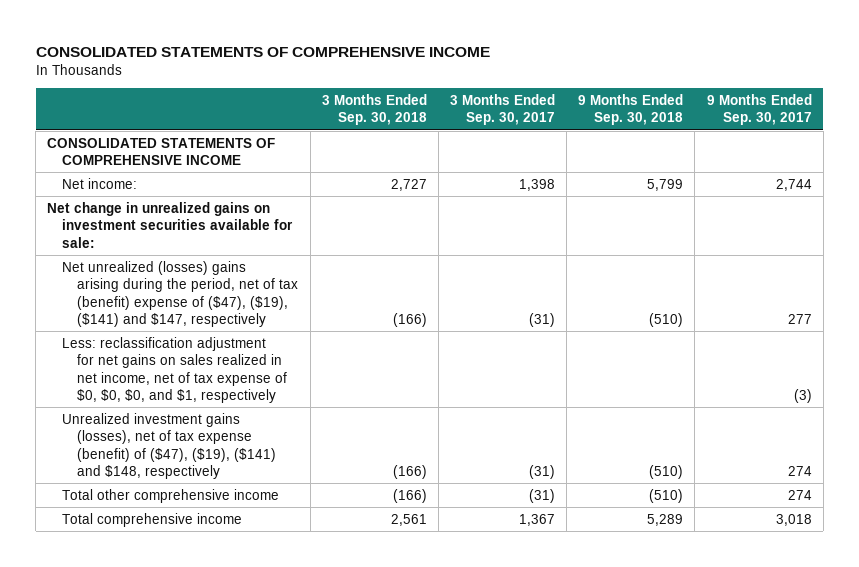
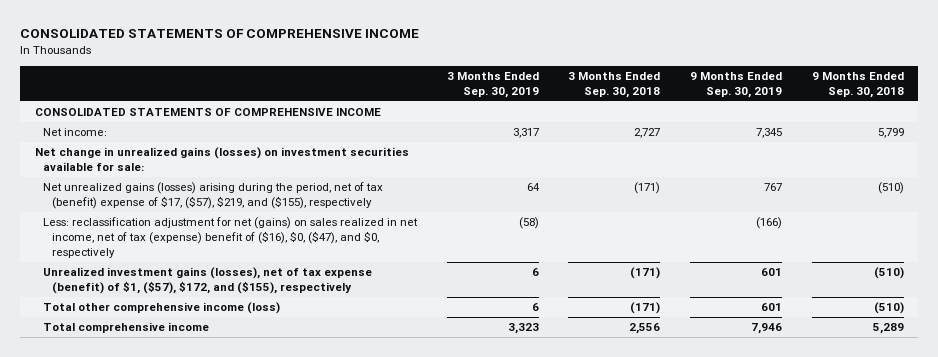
[449,93,555,126] 3 Months Ended Sep. 30, 2017 -> none
[706,93,812,126] 9 Months Ended Sep. 30, 2017 -> none
none -> [446,71,539,98] 3 Months Ended Sep. 30, 2019
none -> [690,71,783,98] 9 Months Ended Sep. 30, 2019
[47,201,294,248] Net change in unrealized gains on investment securities available for sale: -> [34,147,409,171] Net change in unrealized gains (losses) on investment securities available for sale:
[62,260,299,328] Net unrealized (losses) gains arising during the period, net of tax (benefit) expense of ($47), ($19), ($141) and $147, respectively -> [43,182,384,209] Net unrealized gains (losses) arising during the period, net of tax (benefit) expense of $17, ($57), $219, and ($155), respectively
[392,313,427,328] (166) -> [634,182,661,195] (171)
[62,336,288,404] Less: reclassification adjustment for net gains on sales realized in net income, net of tax expense of $0, $0, $0, and $1, respectively -> [43,217,419,258] Less: reclassification adjustment for net (gains) on sales realized in net income, net of tax (expense) benefit of ($16), $0, ($47), and $0, respectively
[62,412,277,480] Unrealized investment gains (losses), net of tax expense (benefit) of ($47), ($19), ($141) and $148, respectively -> [43,267,373,294] Unrealized investment gains (losses), net of tax expense (benefit) of $1, ($57), $172, and ($155), respectively
[392,465,427,480] (166) -> [630,267,661,280] (171)
[62,488,280,503] Total other comprehensive income -> [43,302,281,315] Total other comprehensive income (loss)
[392,488,427,503] (166) -> [630,302,661,315] (171)
[390,513,427,526] 2,561 -> [629,323,661,335] 2,556

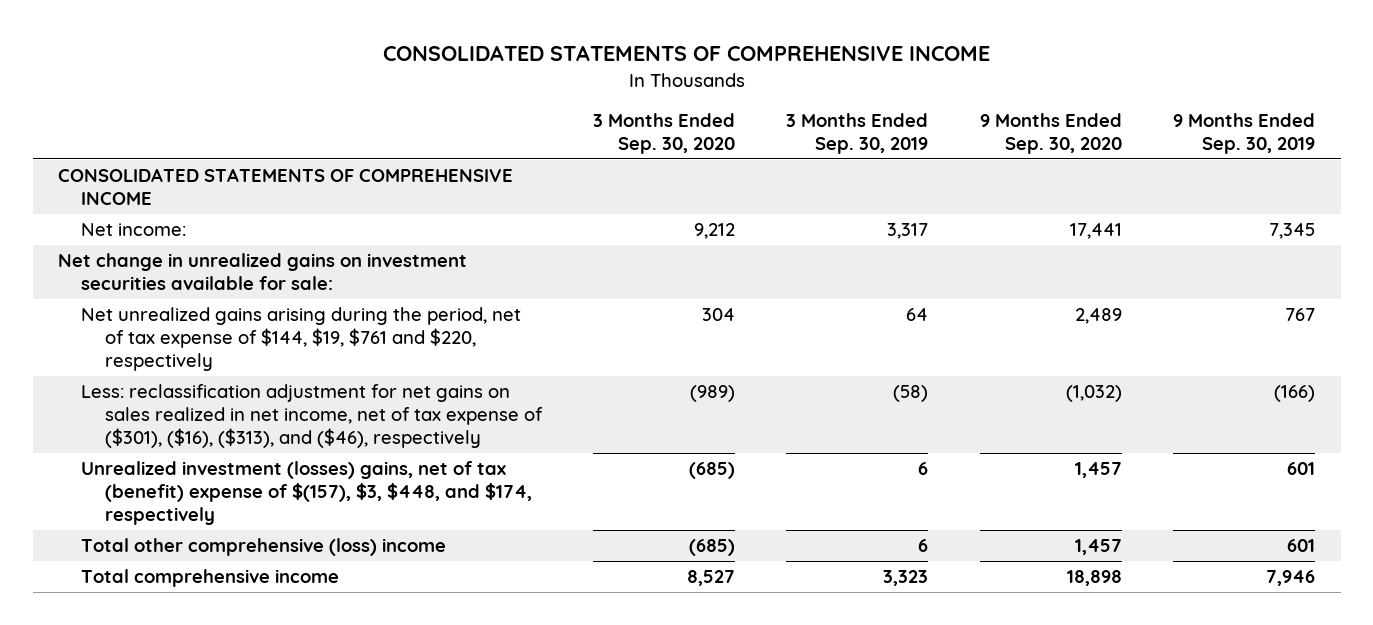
[568,71,661,98] 3 Months Ended Sep. 30, 2018 -> none
[811,71,904,98] 9 Months Ended Sep. 30, 2018 -> none
none -> [592,113,735,155] 3 Months Ended Sep. 30, 2020
none -> [979,113,1122,155] 9 Months Ended Sep. 30, 2020
[34,147,409,171] Net change in unrealized gains (losses) on investment securities available for sale: -> [58,252,468,290] Net change in unrealized gains on investment securities available for sale:
[43,182,384,209] Net unrealized gains (losses) arising during the period, net of tax (benefit) expense of $17, ($57), $219, and ($155), respectively -> [81,306,522,371] Net unrealized gains arising during the period, net of tax expense of $144, $19, $761 and $220, respectively
[43,217,419,258] Less: reclassification adjustment for net (gains) on sales realized in net income, net of tax (expense) benefit of ($16), $0, ($47), and $0, respectively -> [81,383,543,448] Less: reclassification adjustment for net gains on sales realized in net income, net of tax expense of ($301), ($16), ($313), and ($46), respectively
[43,267,373,294] Unrealized investment gains (losses), net of tax expense (benefit) of $1, ($57), $172, and ($155), respectively -> [81,460,532,525] Unrealized investment (losses) gains, net of tax (benefit) expense of $(157), $3, $448, and $174, respectively
[43,302,281,315] Total other comprehensive income (loss) -> [81,537,447,556] Total other comprehensive (loss) income

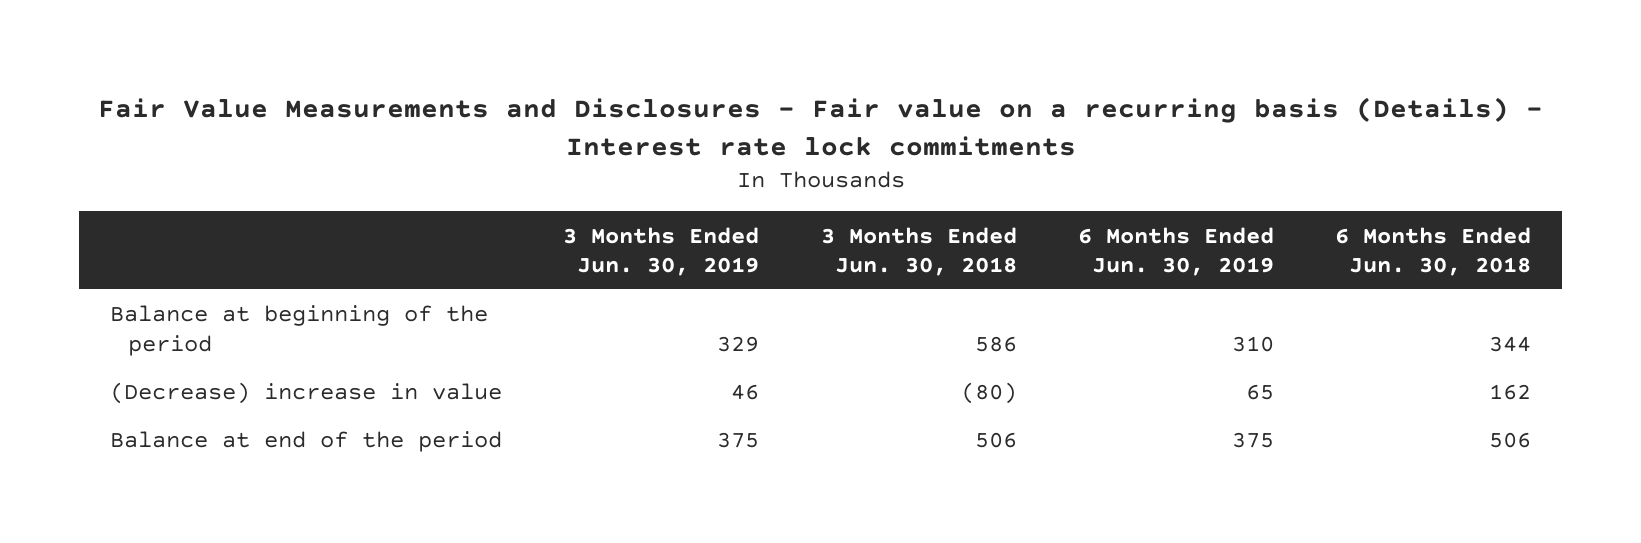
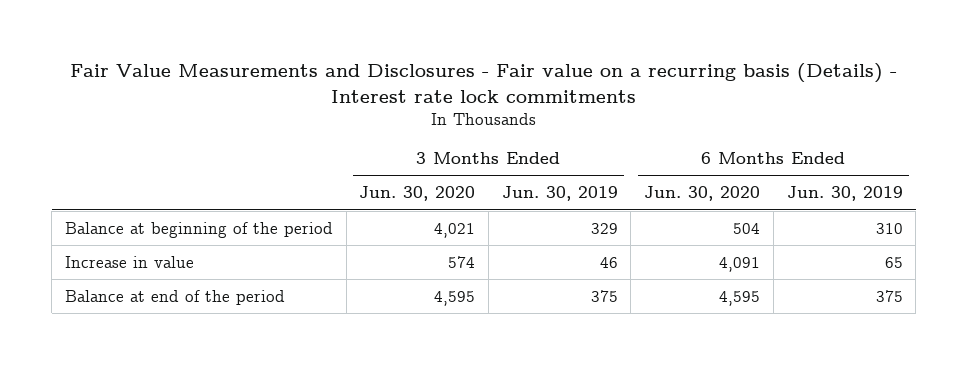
[820,226,1017,276] 3 Months Ended Jun. 30, 2018 -> none
[1334,226,1531,276] 6 Months Ended Jun. 30, 2018 -> none
none -> [359,186,476,202] Jun. 30, 2020
none -> [644,186,761,202] Jun. 30, 2020
[110,382,503,405] (Decrease) increase in value -> [64,255,194,268] Increase in value

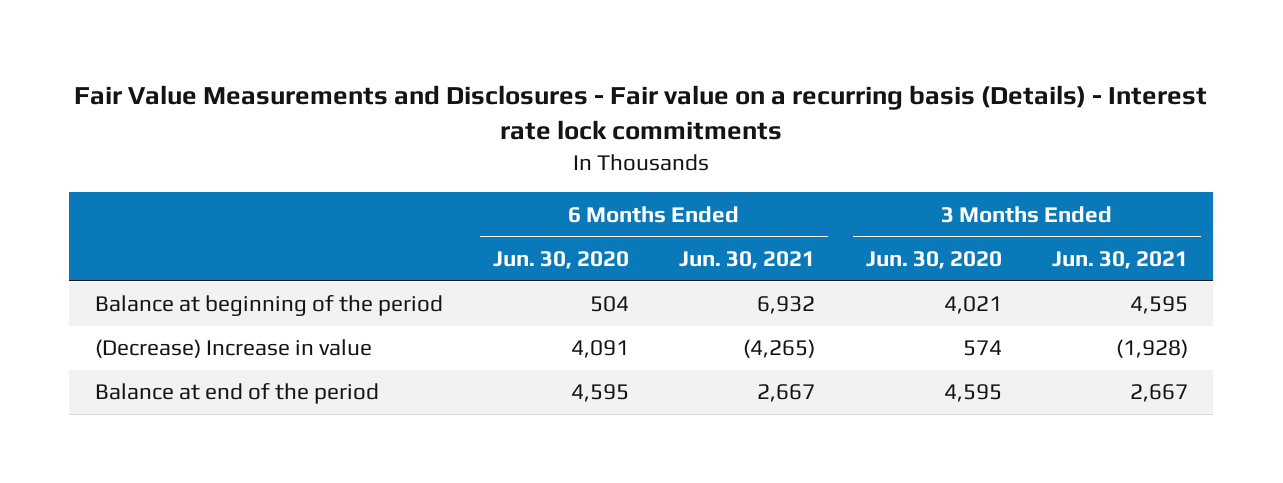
[501,186,618,202] Jun. 30, 2019 -> none
[786,186,903,202] Jun. 30, 2019 -> none
none -> [679,250,816,269] Jun. 30, 2021
none -> [1052,250,1189,269] Jun. 30, 2021
[64,255,194,268] Increase in value -> [94,339,372,359] (Decrease) Increase in value

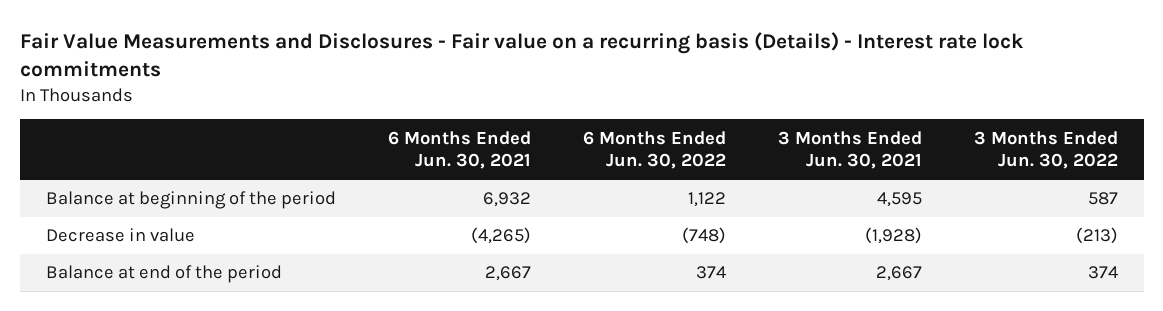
[492,250,629,269] Jun. 30, 2020 -> none
[865,250,1002,269] Jun. 30, 2020 -> none
none -> [582,130,726,170] 6 Months Ended Jun. 30, 2022
none -> [973,130,1118,170] 3 Months Ended Jun. 30, 2022
[94,339,372,359] (Decrease) Increase in value -> [45,228,195,243] Decrease in value

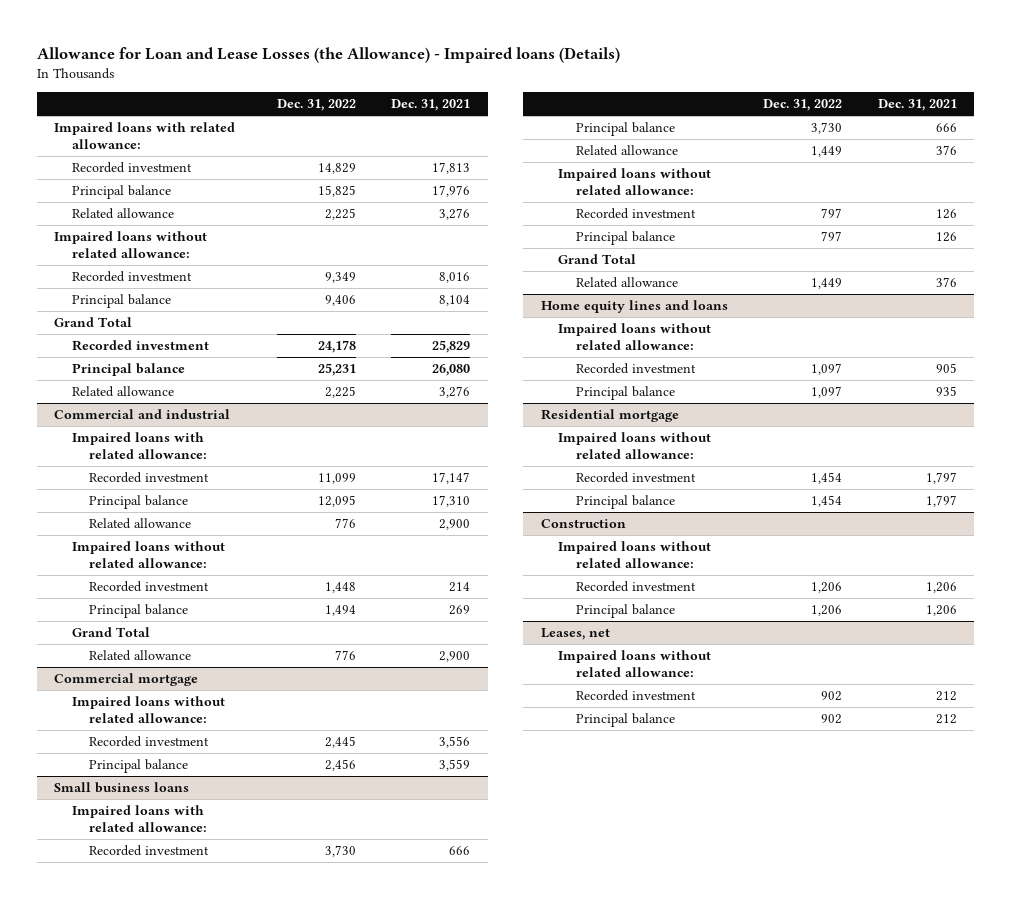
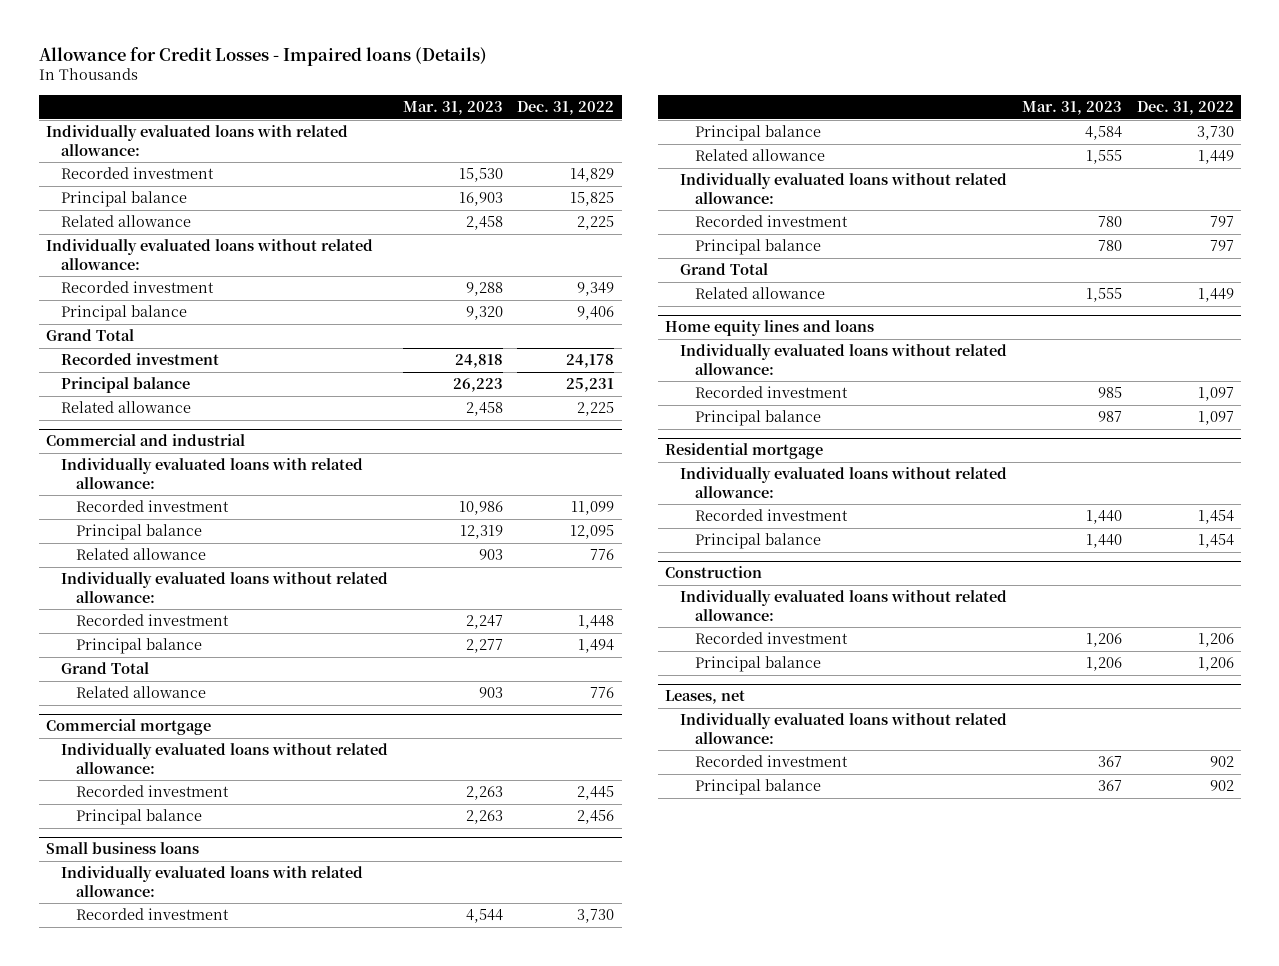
[36,46,620,63] Allowance for Loan and Lease Losses (the Allowance) - Impaired loans (Details) -> [38,46,487,66] Allowance for Credit Losses - Impaired loans (Details)
[391,99,471,112] Dec. 31, 2021 -> none
none -> [402,100,503,115] Mar. 31, 2023
[54,122,236,150] Impaired loans with related allowance: -> [45,125,348,156] Individually evaluated loans with related allowance:
[54,231,208,259] Impaired loans without related allowance: -> [45,239,373,270] Individually evaluated loans without related allowance:
[71,432,208,460] Impaired loans with related allowance: -> [61,458,364,489] Individually evaluated loans with related allowance:
[71,541,225,569] Impaired loans without related allowance: -> [61,572,389,603] Individually evaluated loans without related allowance:
[71,696,225,724] Impaired loans without related allowance: -> [61,743,389,774] Individually evaluated loans without related allowance:
[71,805,208,833] Impaired loans with related allowance: -> [61,866,364,897] Individually evaluated loans with related allowance:
[558,168,712,196] Impaired loans without related allowance: -> [680,173,1008,204] Individually evaluated loans without related allowance:
[558,323,712,351] Impaired loans without related allowance: -> [680,344,1008,375] Individually evaluated loans without related allowance:
[558,432,712,460] Impaired loans without related allowance: -> [680,467,1008,498] Individually evaluated loans without related allowance:
[558,541,712,569] Impaired loans without related allowance: -> [680,590,1008,621] Individually evaluated loans without related allowance:
[558,650,712,678] Impaired loans without related allowance: -> [680,713,1008,744] Individually evaluated loans without related allowance:

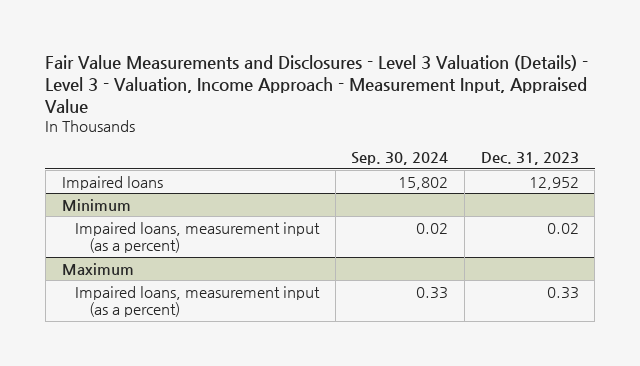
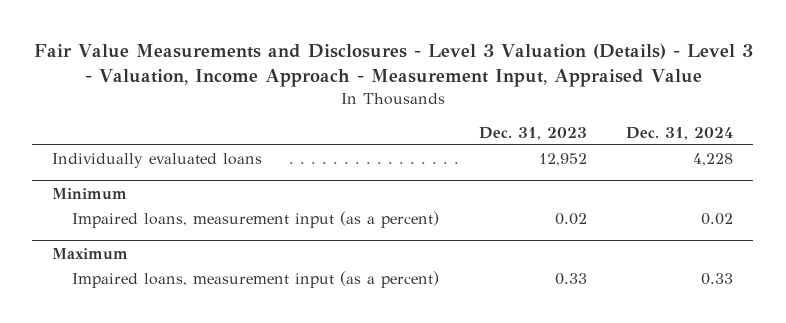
[351,152,449,166] Sep. 30, 2024 -> none
none -> [626,126,734,140] Dec. 31, 2024
[61,175,163,190] Impaired loans -> [52,153,263,169] Individually evaluated loans

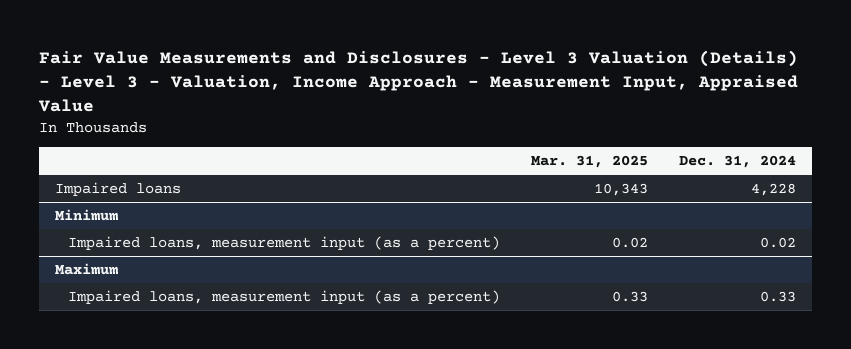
[478,126,587,140] Dec. 31, 2023 -> none
none -> [531,155,649,169] Mar. 31, 2025
[52,153,263,169] Individually evaluated loans -> [54,181,181,196] Impaired loans

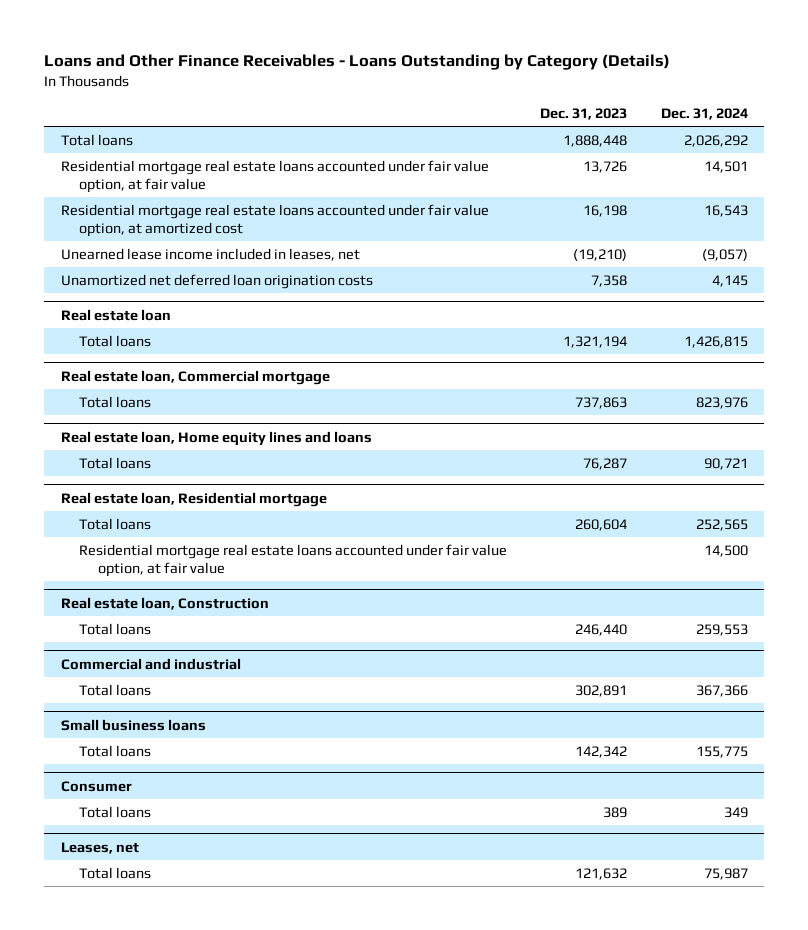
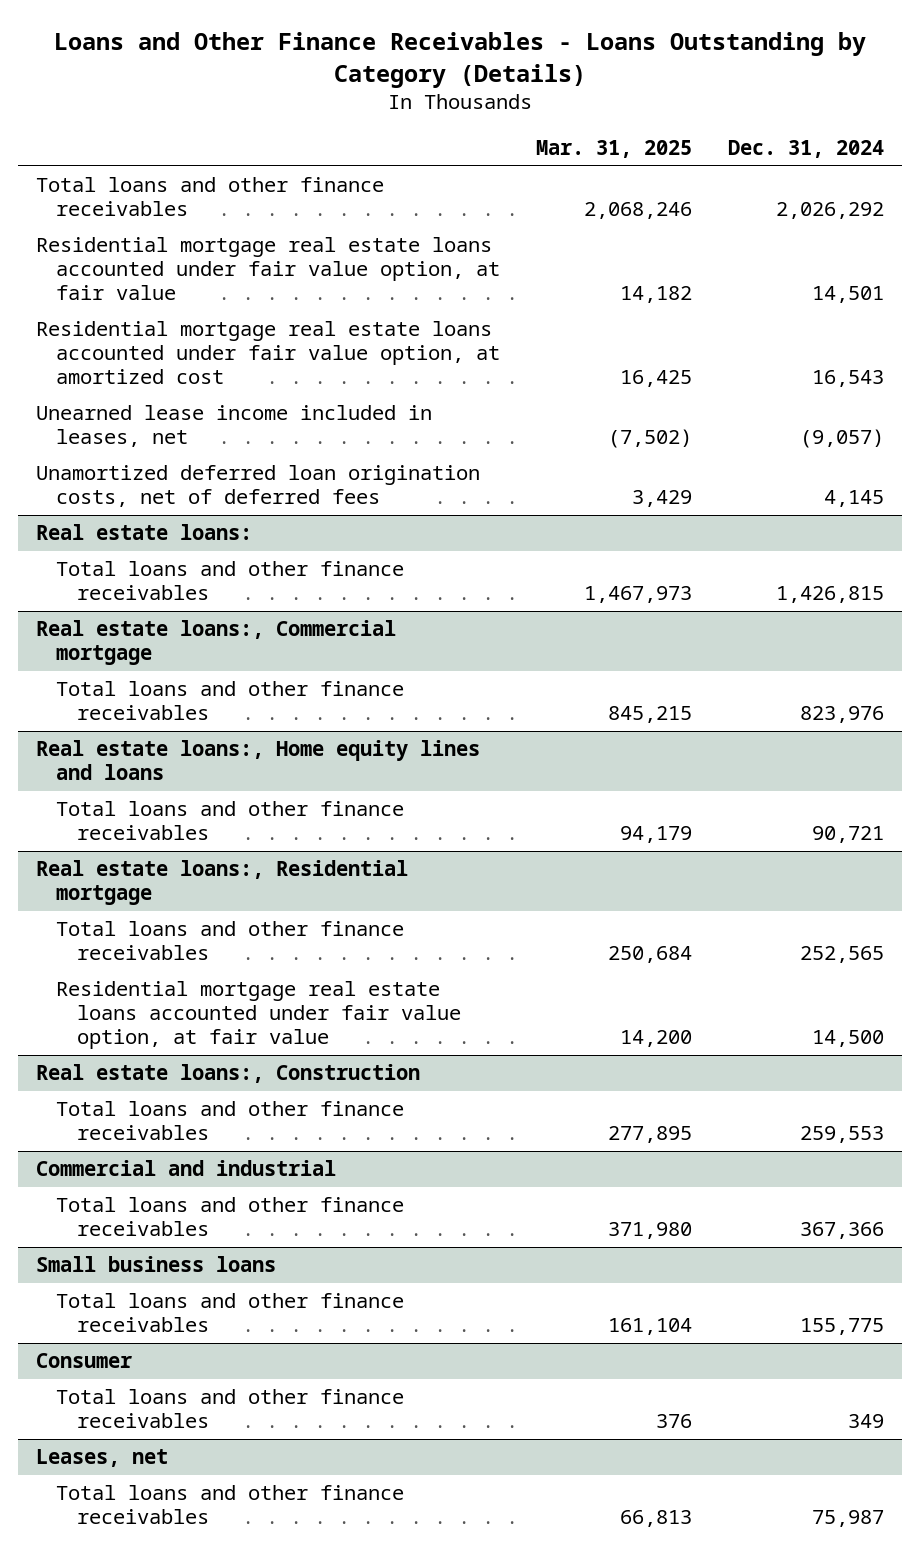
[540,107,628,120] Dec. 31, 2023 -> none
none -> [536,140,693,159] Mar. 31, 2025
[60,133,133,146] Total loans -> [35,177,384,217] Total loans and other finance receivables
[60,273,373,289] Unamortized net deferred loan origination costs -> [35,465,480,508] Unamortized deferred loan origination costs, net of deferred fees
[60,308,171,321] Real estate loan -> [35,524,252,541] Real estate loans:
[79,334,152,347] Total loans -> [56,561,405,601] Total loans and other finance receivables
[60,369,330,385] Real estate loan, Commercial mortgage -> [35,620,396,666] Real estate loans:, Commercial mortgage
[79,395,152,408] Total loans -> [56,681,405,721] Total loans and other finance receivables
[60,430,372,446] Real estate loan, Home equity lines and loans -> [35,740,480,781] Real estate loans:, Home equity lines and loans
[79,456,152,469] Total loans -> [56,801,405,841] Total loans and other finance receivables
[60,491,327,507] Real estate loan, Residential mortgage -> [35,860,408,906] Real estate loans:, Residential mortgage
[79,517,152,530] Total loans -> [56,921,405,961] Total loans and other finance receivables
[60,596,269,610] Real estate loan, Construction -> [35,1064,420,1084] Real estate loans:, Construction
[79,622,152,635] Total loans -> [56,1101,405,1141] Total loans and other finance receivables
[79,683,152,696] Total loans -> [56,1197,405,1237] Total loans and other finance receivables
[79,744,152,757] Total loans -> [56,1293,405,1333] Total loans and other finance receivables
[79,805,152,818] Total loans -> [56,1389,405,1429] Total loans and other finance receivables
[79,866,152,879] Total loans -> [56,1485,405,1525] Total loans and other finance receivables

